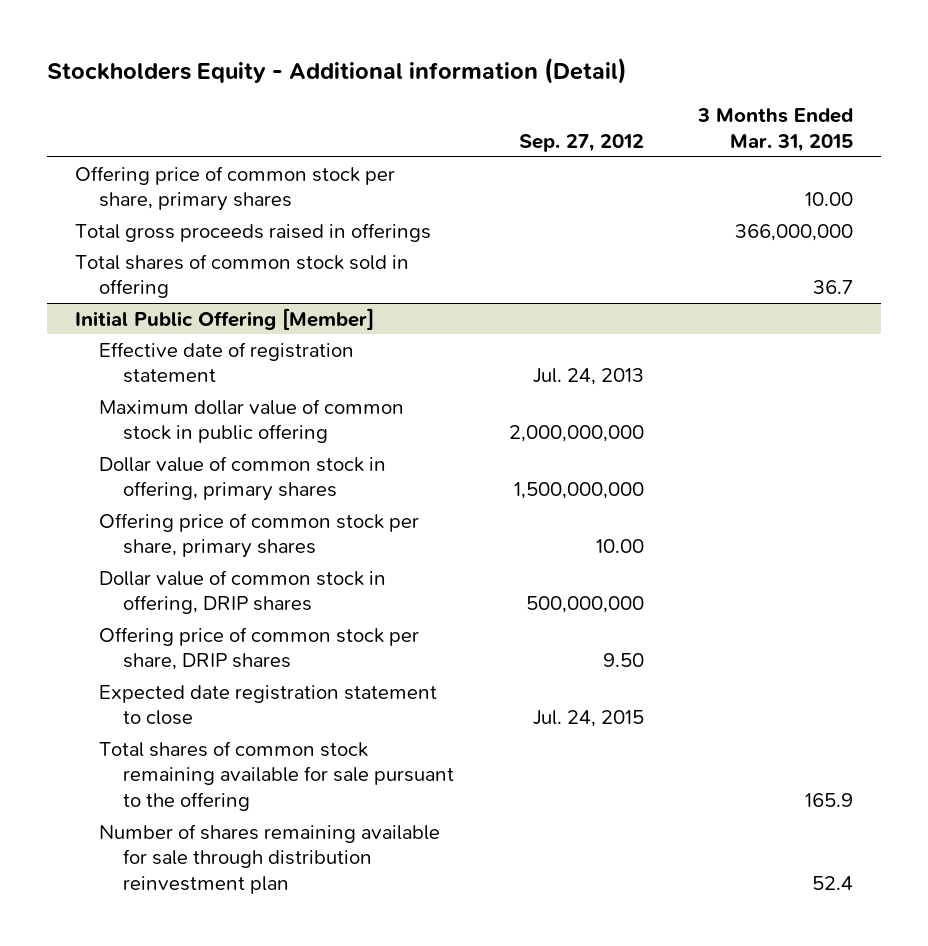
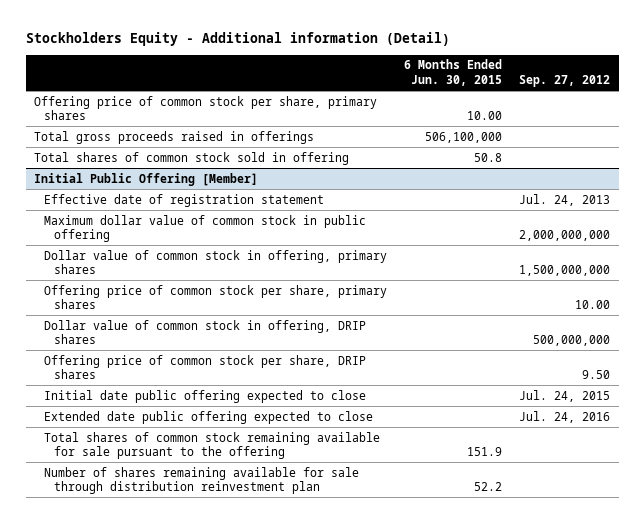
[697,107,854,152] 3 Months Ended Mar. 31, 2015 -> none
none -> [404,59,503,86] 6 Months Ended Jun. 30, 2015
[98,684,437,726] Expected date registration statement to close -> [44,389,367,403] Initial date public offering expected to close
none -> [44,410,374,424] Extended date public offering expected to close

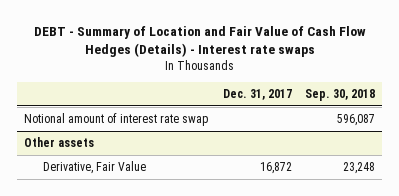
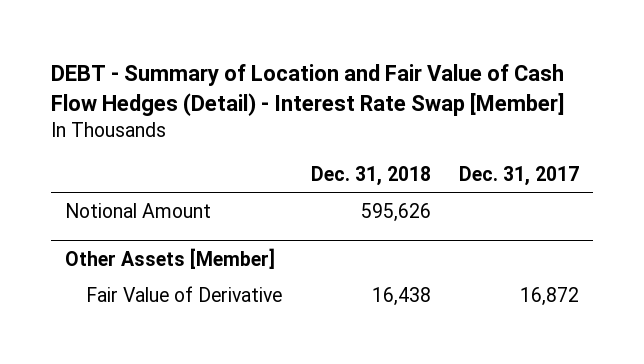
[33,25,366,58] DEBT - Summary of Location and Fair Value of Cash Flow Hedges (Details) - Interest rate swaps -> [51,64,565,117] DEBT - Summary of Location and Fair Value of Cash Flow Hedges (Detail) - Interest Rate Swap [Member]
[305,89,376,102] Sep. 30, 2018 -> none
none -> [310,166,431,187] Dec. 31, 2018
[24,113,210,127] Notional amount of interest rate swap -> [65,202,212,218] Notional Amount
[24,137,95,148] Other assets -> [65,247,276,269] Other Assets [Member]
[42,161,146,175] Derivative, Fair Value -> [86,285,283,302] Fair Value of Derivative

